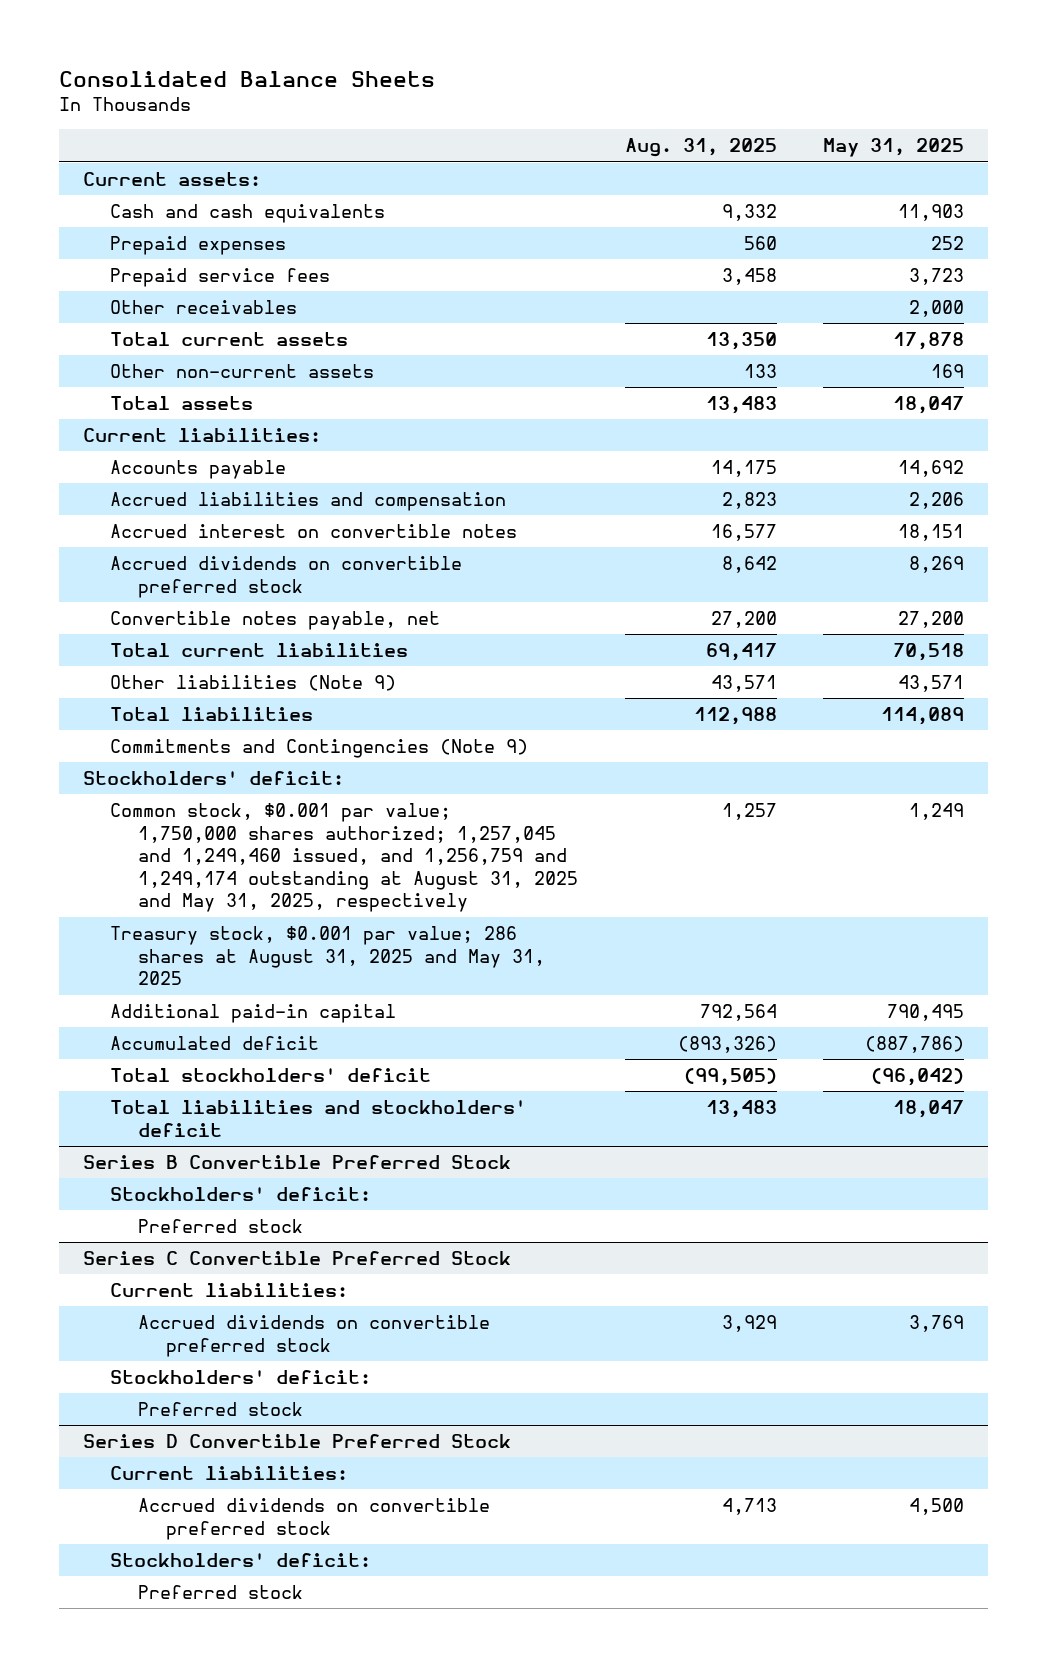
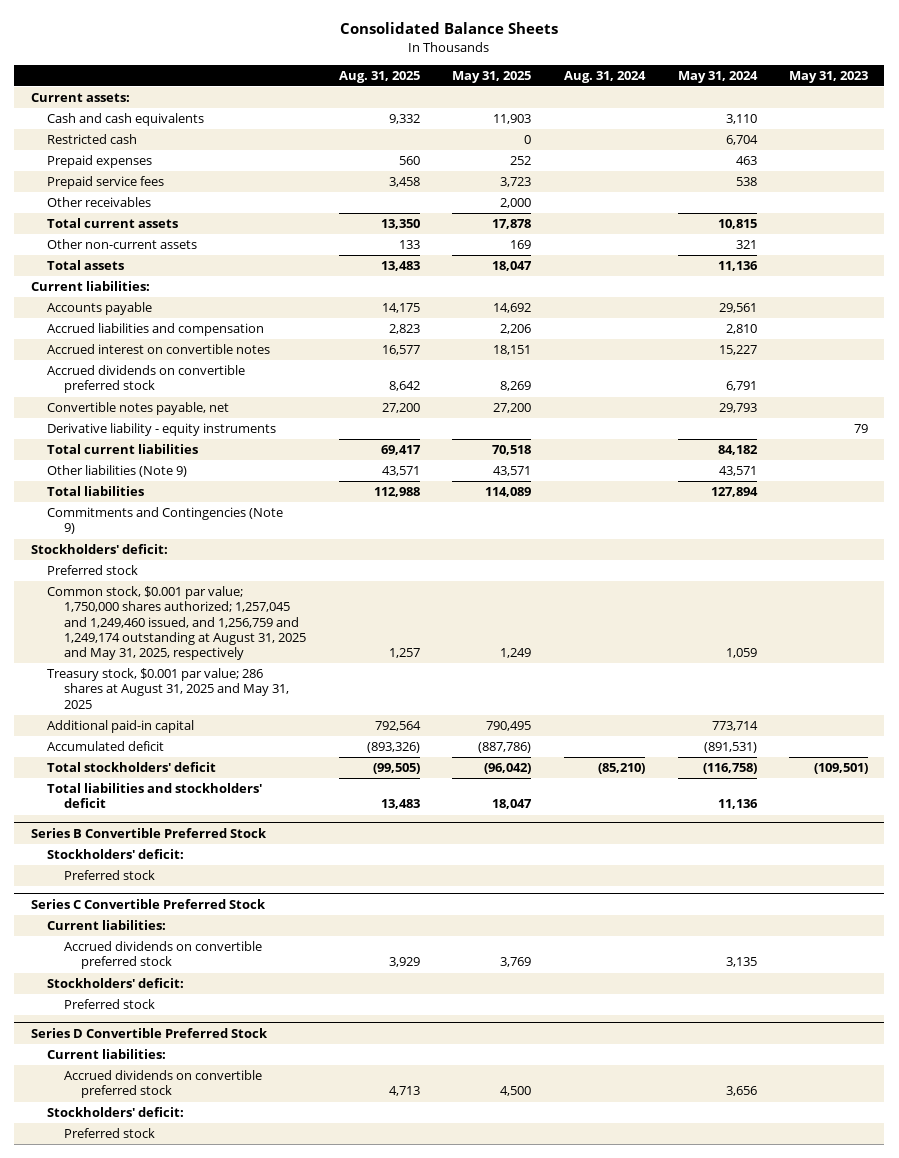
none -> [563,70,646,83] Aug. 31, 2024
none -> [677,70,758,83] May 31, 2024
none -> [789,70,869,83] May 31, 2023
none -> [47,134,138,145] Restricted cash
none -> [47,423,277,437] Derivative liability - equity instruments
none -> [47,565,139,576] Preferred stock

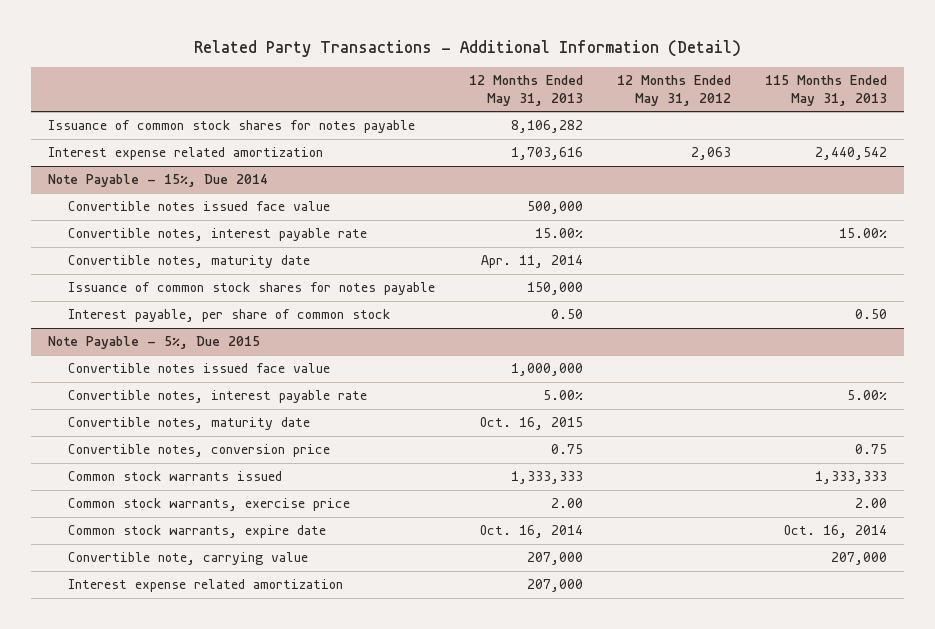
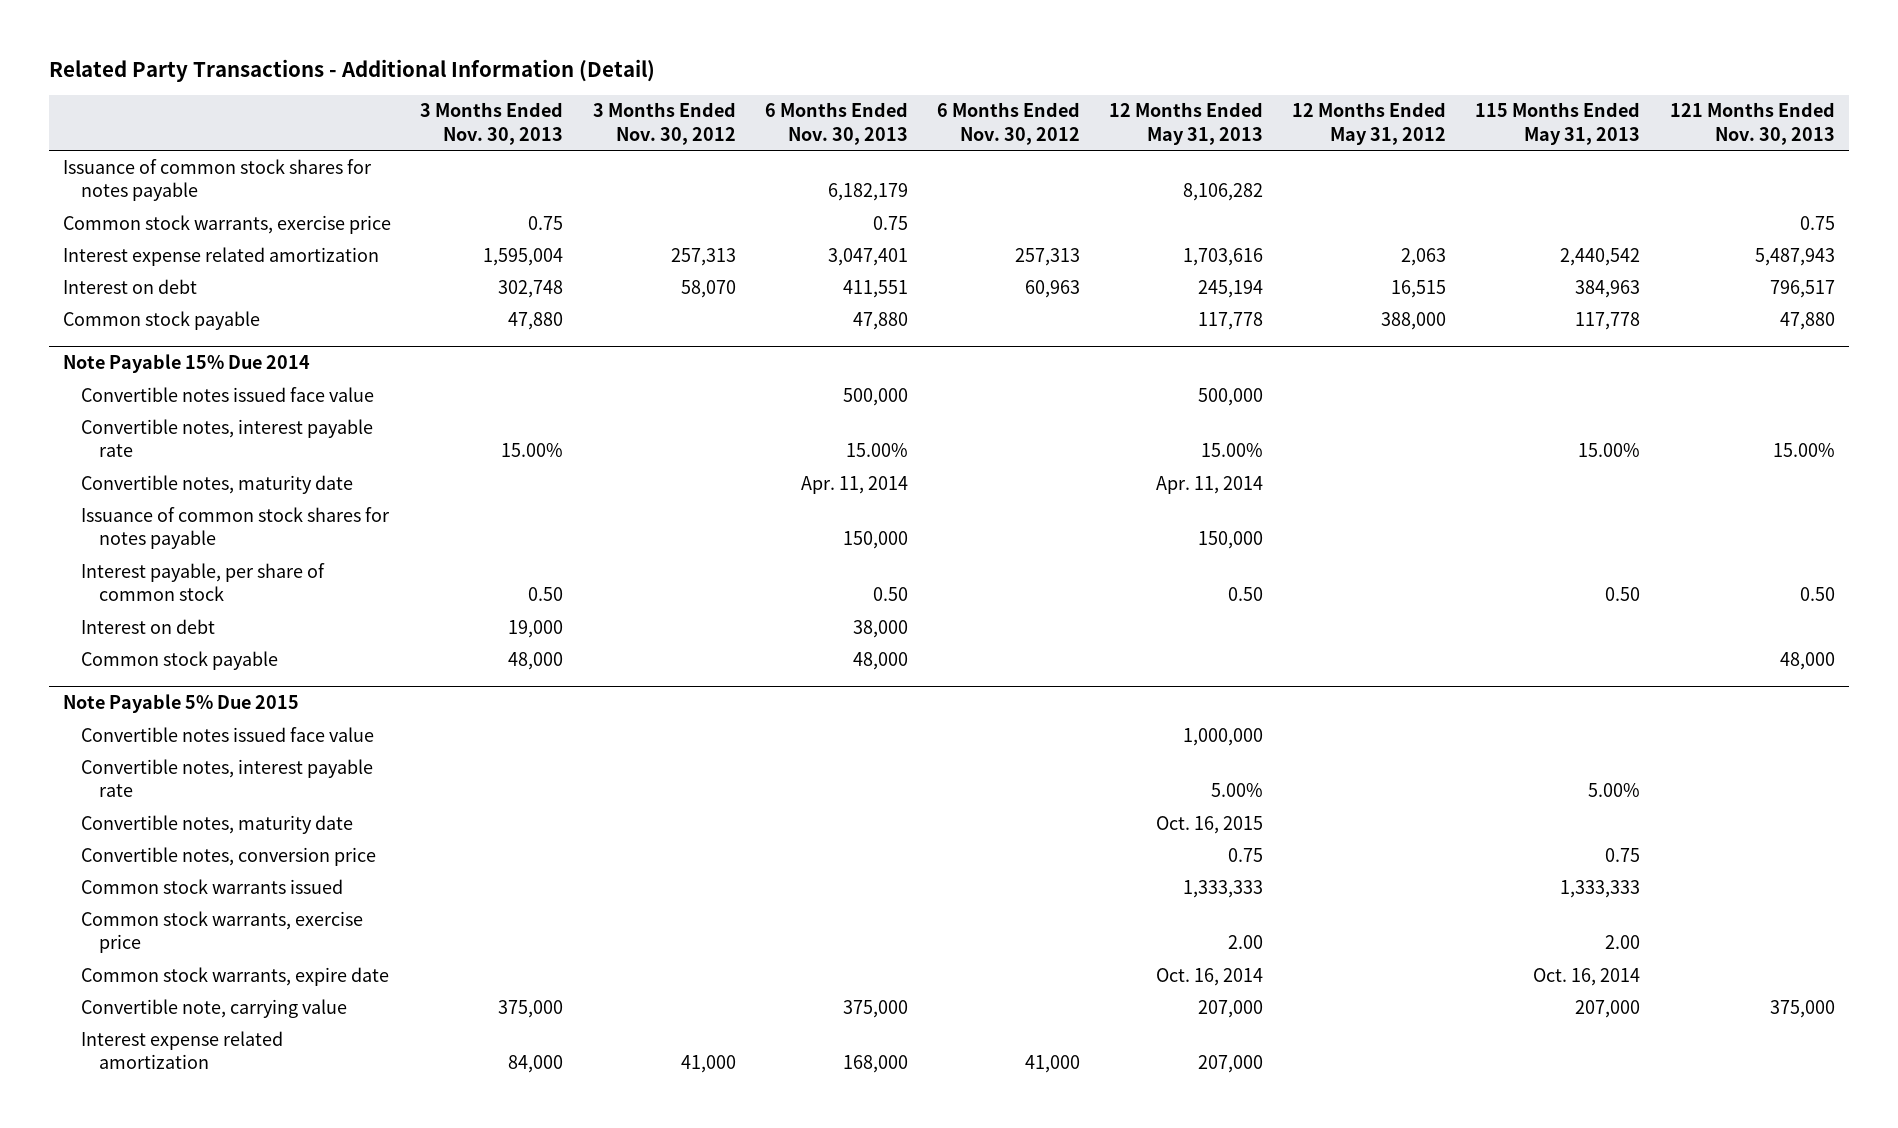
none -> [420,102,564,145] 3 Months Ended Nov. 30, 2013
none -> [592,102,736,145] 3 Months Ended Nov. 30, 2012
none -> [764,102,908,145] 6 Months Ended Nov. 30, 2013
none -> [936,102,1080,145] 6 Months Ended Nov. 30, 2012
none -> [1669,102,1835,145] 121 Months Ended Nov. 30, 2013
none -> [63,214,392,234] Common stock warrants, exercise price
none -> [63,278,198,294] Interest on debt
none -> [63,310,261,330] Common stock payable
[47,174,268,188] Note Payable - 15%, Due 2014 -> [63,354,311,374] Note Payable 15% Due 2014
none -> [81,618,216,634] Interest on debt
none -> [81,650,279,670] Common stock payable
[47,336,260,350] Note Payable - 5%, Due 2015 -> [63,694,300,714] Note Payable 5% Due 2015

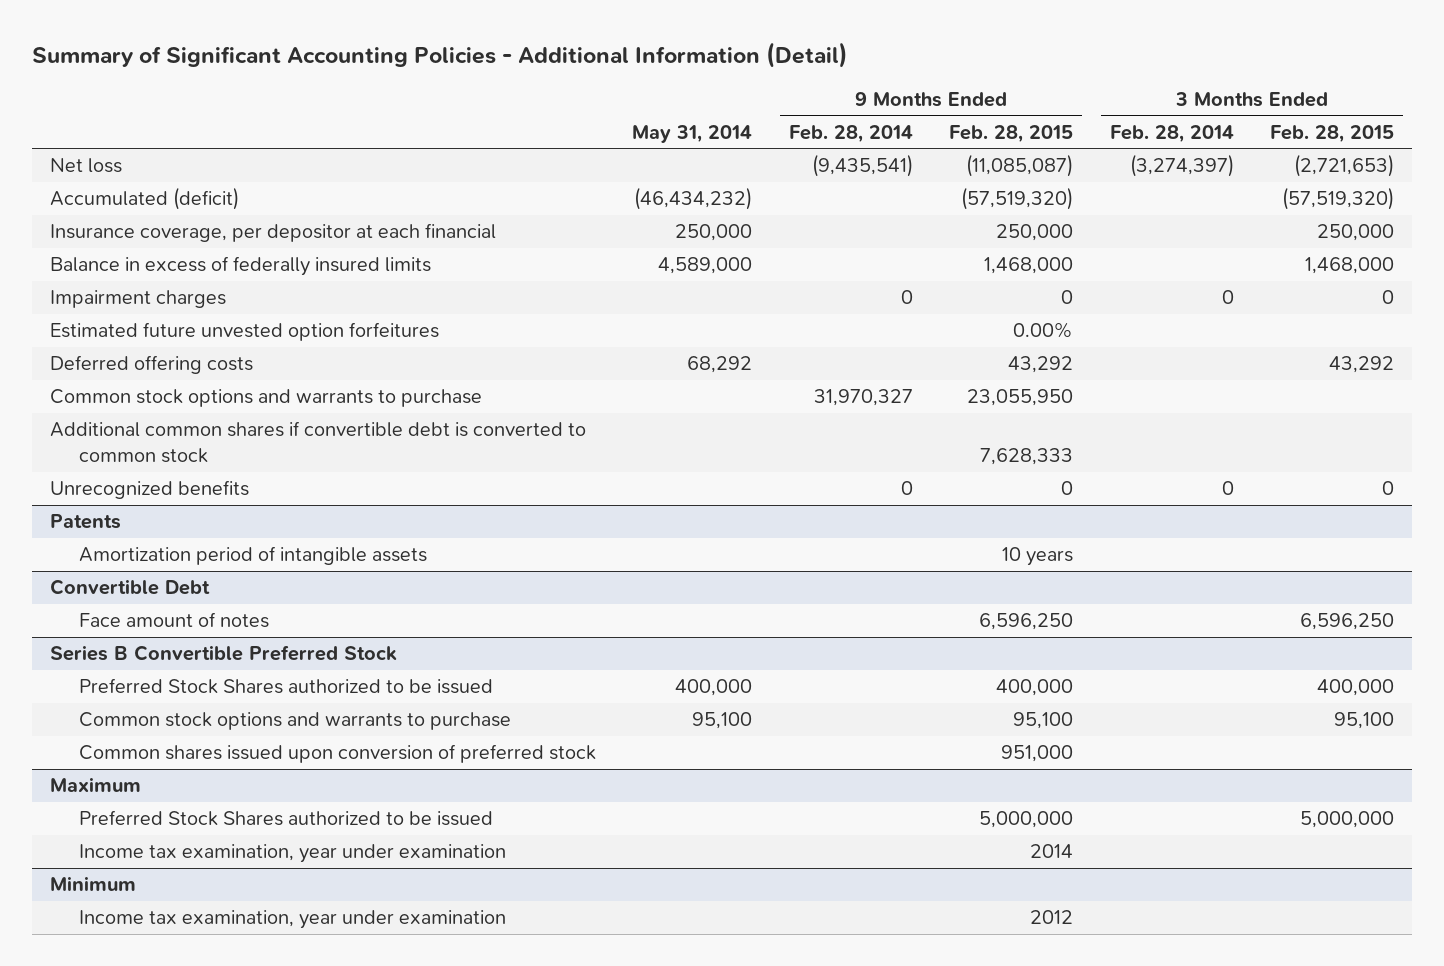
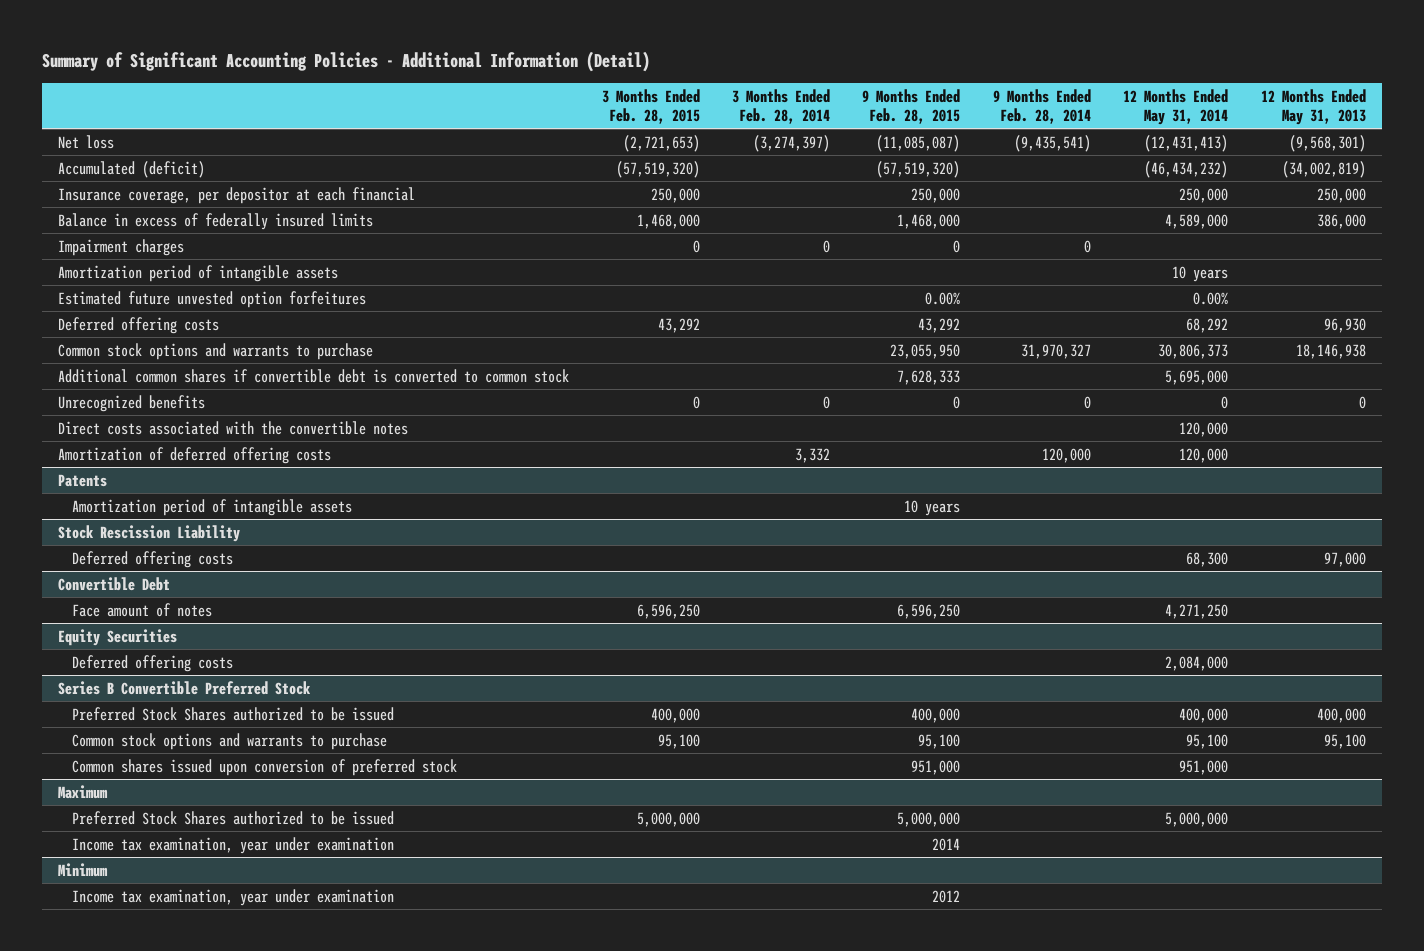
[632,124,753,143] May 31, 2014 -> none
none -> [1123,88,1229,125] 12 Months Ended May 31, 2014
none -> [1260,88,1366,125] 12 Months Ended May 31, 2013
none -> [58,264,339,282] Amortization period of intangible assets
none -> [58,420,409,435] Direct costs associated with the convertible notes
none -> [58,446,332,464] Amortization of deferred offering costs
none -> [58,524,241,542] Stock Rescission Liability
none -> [72,550,234,568] Deferred offering costs
none -> [58,628,178,646] Equity Securities
none -> [72,654,234,672] Deferred offering costs

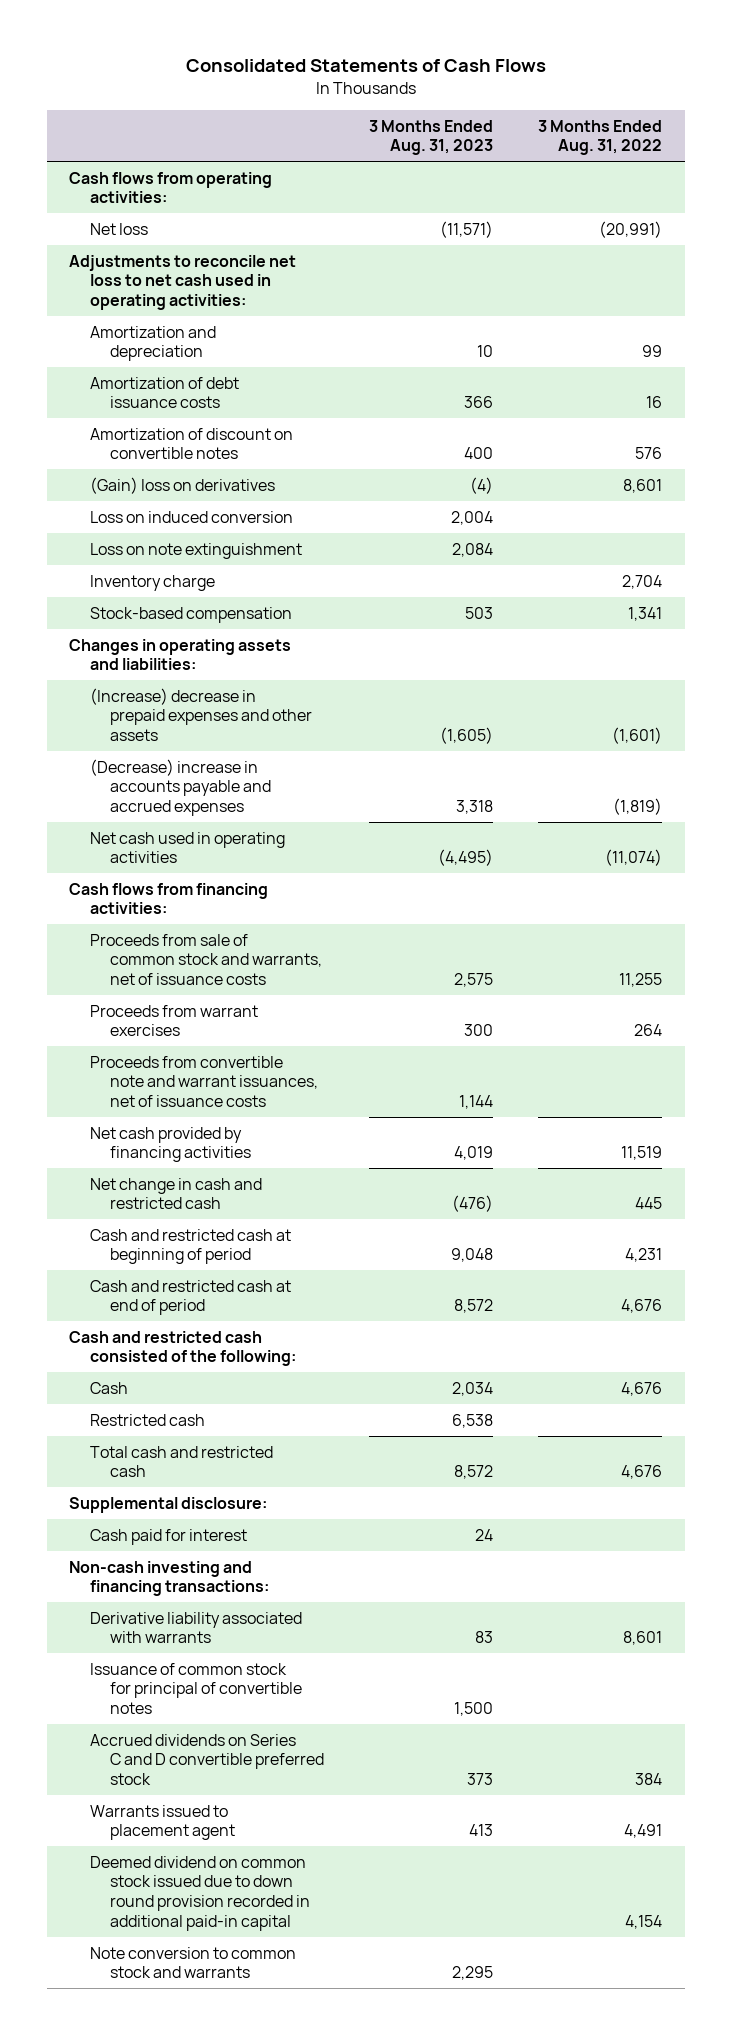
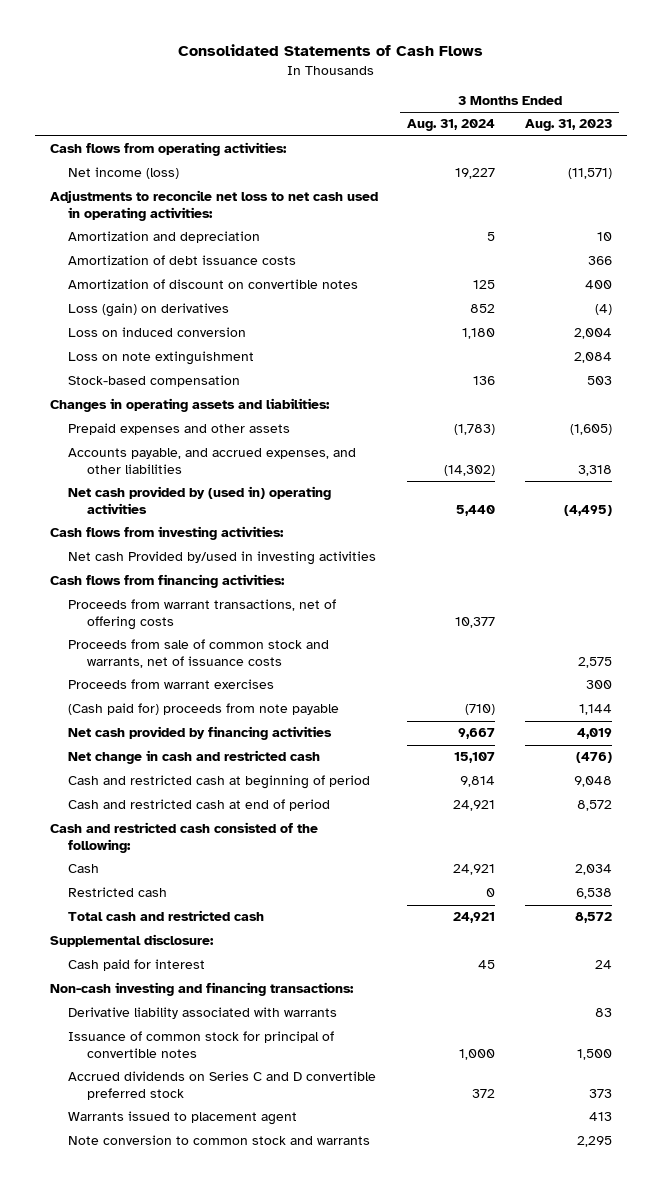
[538,119,663,156] 3 Months Ended Aug. 31, 2022 -> none
none -> [407,119,496,132] Aug. 31, 2024
[89,222,148,235] Net loss -> [68,167,180,180] Net income (loss)
[89,476,275,494] (Gain) loss on derivatives -> [68,303,230,318] Loss (gain) on derivatives
[89,574,215,591] Inventory charge -> none
[89,687,312,741] (Increase) decrease in prepaid expenses and other assets -> [68,423,291,436] Prepaid expenses and other assets
[89,758,271,816] (Decrease) increase in accounts payable and accrued expenses -> [68,448,357,474] Accounts payable, and accrued expenses, and other liabilities
[89,831,285,864] Net cash used in operating activities -> [68,486,332,514] Net cash provided by (used in) operating activities
none -> [50,526,285,541] Cash flows from investing activities:
none -> [68,551,377,566] Net cash Provided by/used in investing activities
none -> [68,599,337,630] Proceeds from warrant transactions, net of offering costs
[89,1055,318,1107] Proceeds from convertible note and warrant issuances, net of issuance costs -> [68,703,340,716] (Cash paid for) proceeds from note payable
[89,1855,310,1931] Deemed dividend on common stock issued due to down round provision recorded in additional paid-in capital -> none

